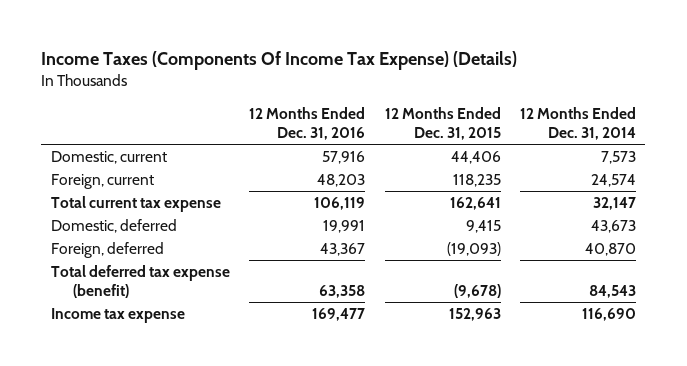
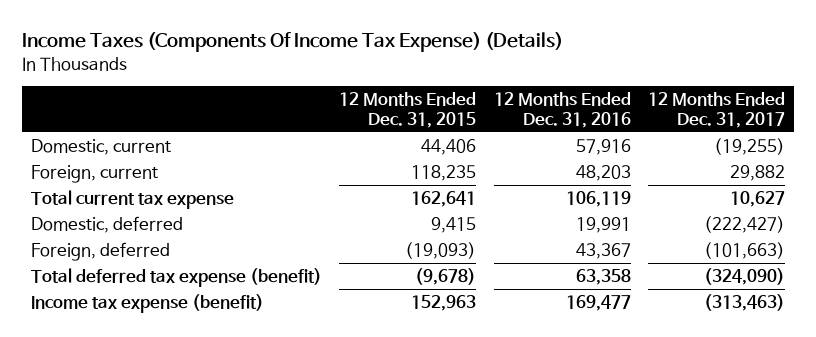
[519,107,636,141] 12 Months Ended Dec. 31, 2014 -> none
none -> [648,91,786,128] 12 Months Ended Dec. 31, 2017
[50,308,185,324] Income tax expense -> [30,293,264,313] Income tax expense (benefit)

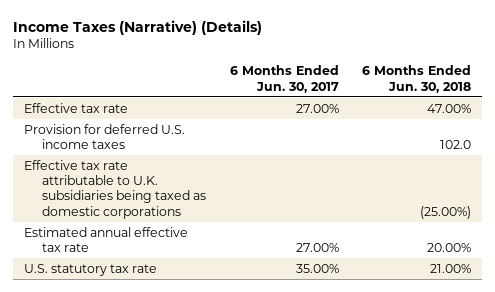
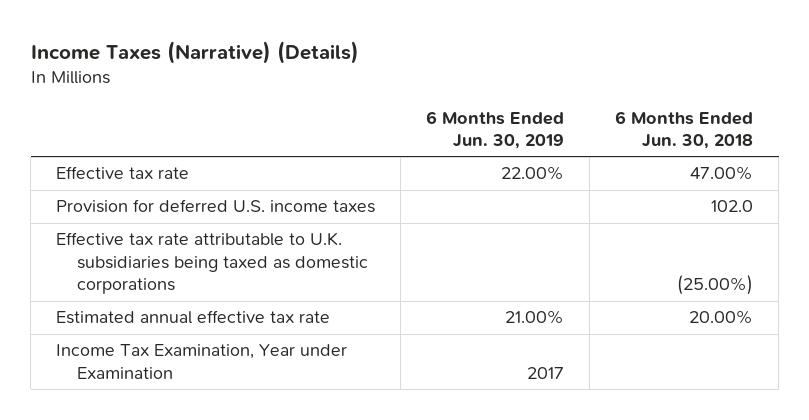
[229,65,339,93] 6 Months Ended Jun. 30, 2017 -> none
none -> [426,110,565,150] 6 Months Ended Jun. 30, 2019
[24,263,158,276] U.S. statutory tax rate -> none
none -> [56,344,348,379] Income Tax Examination, Year under Examination

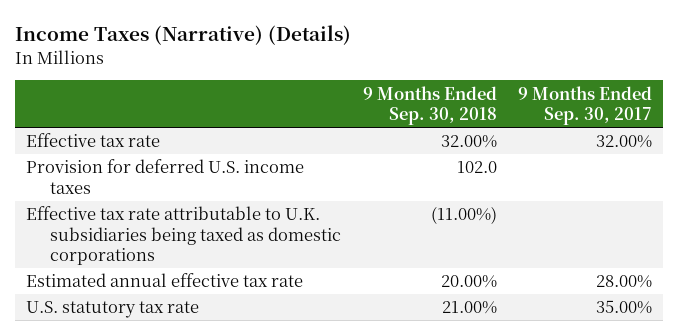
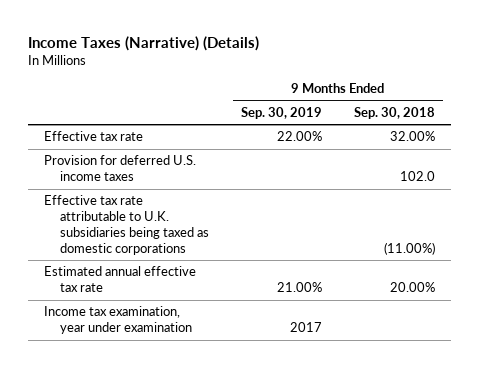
[518,85,653,126] 9 Months Ended Sep. 30, 2017 -> none
none -> [240,107,322,120] Sep. 30, 2019
[25,301,199,319] U.S. statutory tax rate -> none
none -> [44,306,192,335] Income tax examination, year under examination

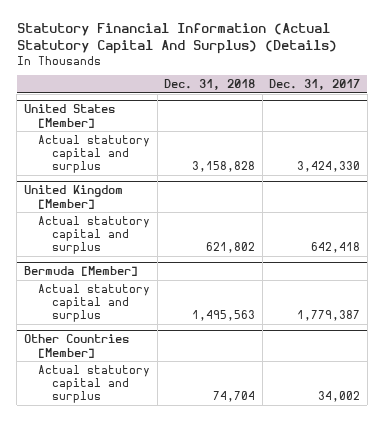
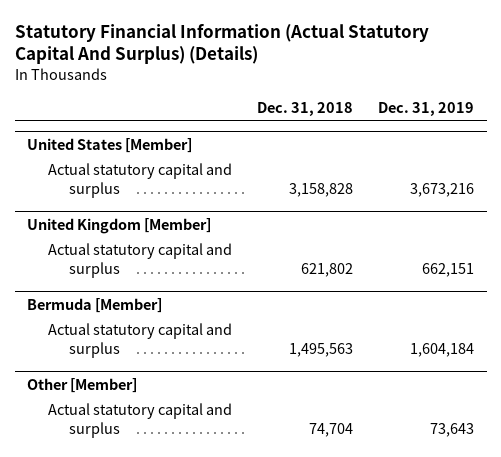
[269,79,361,91] Dec. 31, 2017 -> none
none -> [378,102,475,117] Dec. 31, 2019
[23,334,129,358] Other Countries [Member] -> [27,377,138,393] Other [Member]

